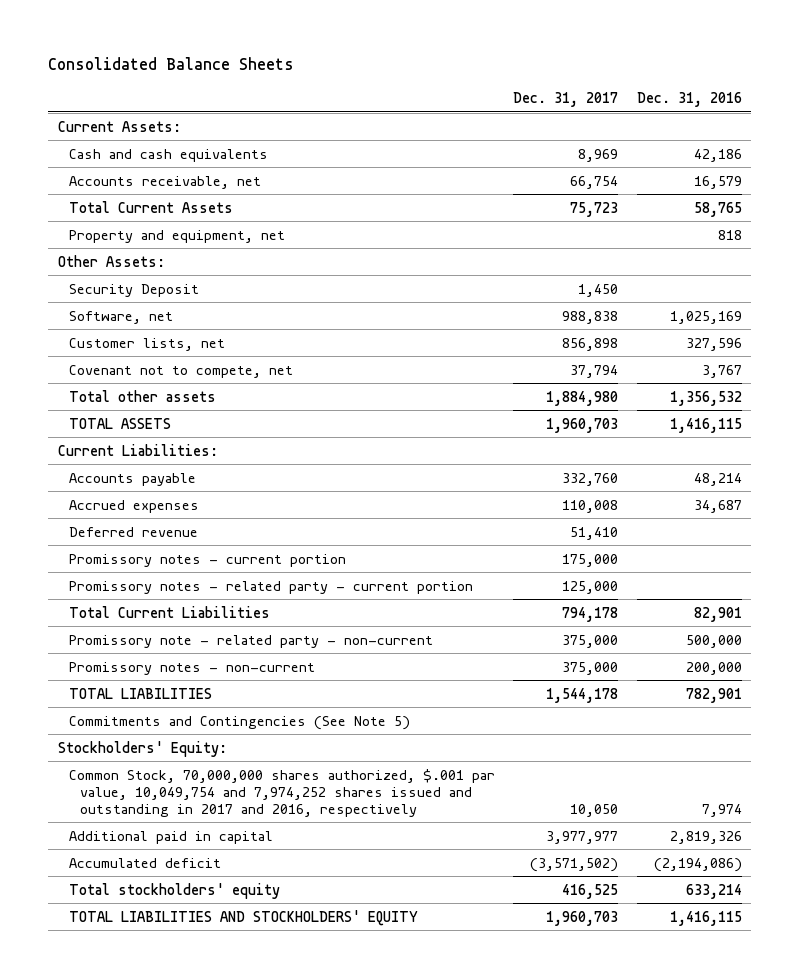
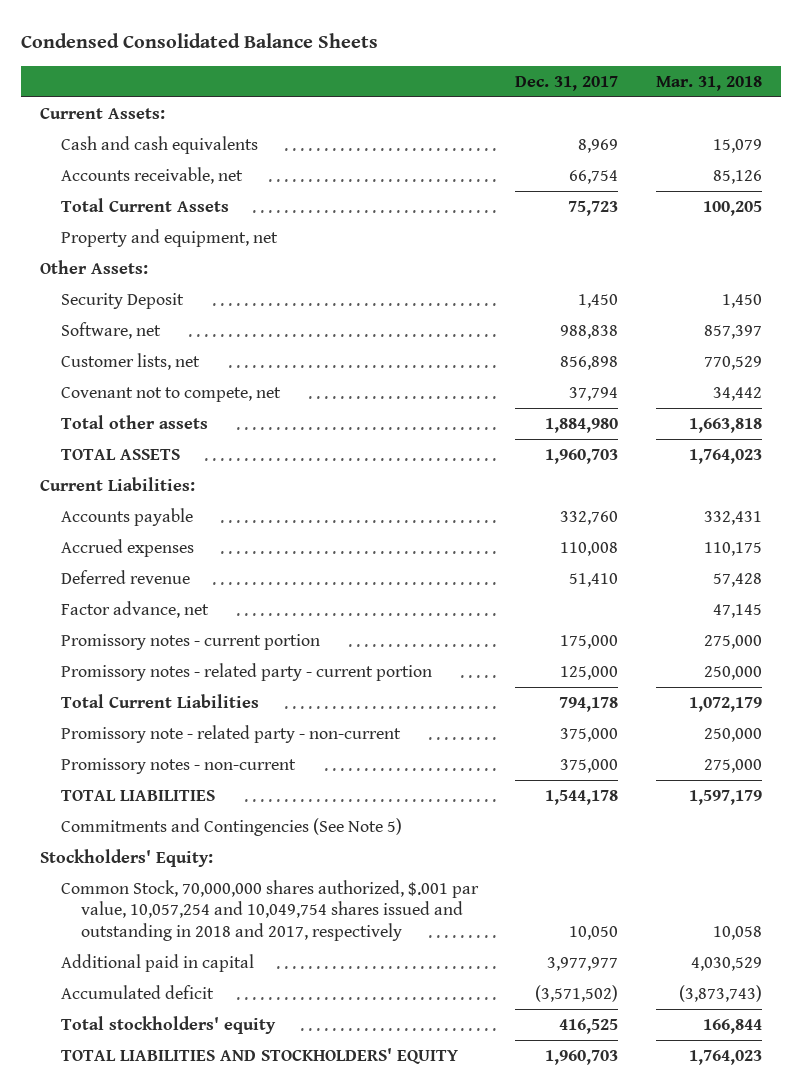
[48,57,295,71] Consolidated Balance Sheets -> [21,33,379,49] Condensed Consolidated Balance Sheets
[636,92,742,108] Dec. 31, 2016 -> none
none -> [656,75,763,91] Mar. 31, 2018
none -> [60,600,209,618] Factor advance, net
[68,768,495,817] Common Stock, 70,000,000 shares authorized, $.001 par value, 10,049,754 and 7,974,252 shares issued and outstanding in 2017 and 2016, respectively -> [60,879,479,941] Common Stock, 70,000,000 shares authorized, $.001 par value, 10,057,254 and 10,049,754 shares issued and outstanding in 2018 and 2017, respectively

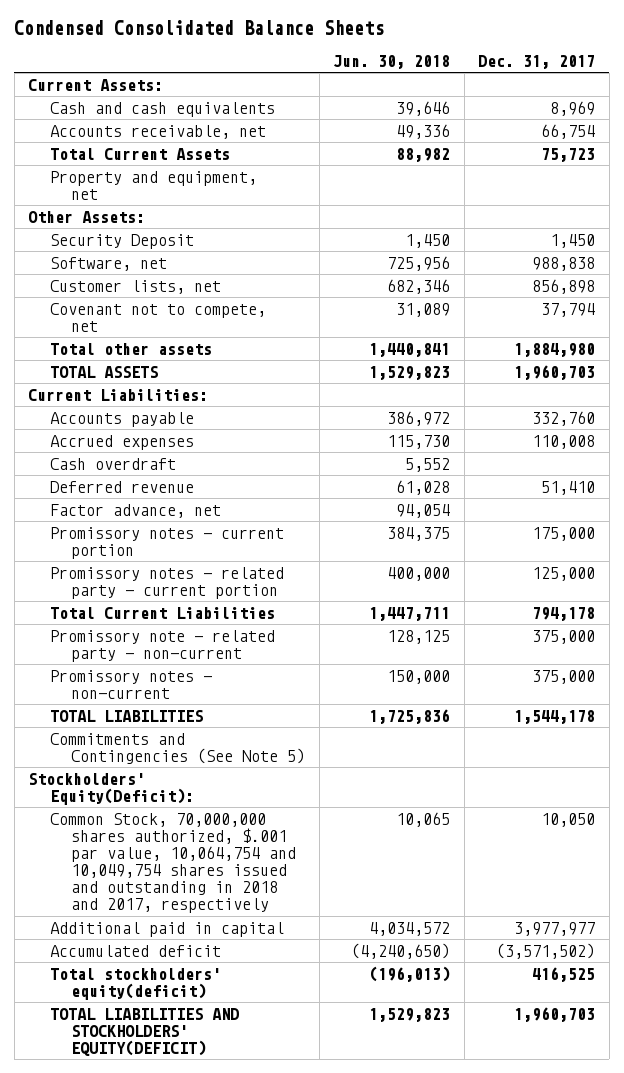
[656,75,763,91] Mar. 31, 2018 -> none
none -> [333,54,451,69] Jun. 30, 2018
none -> [49,457,176,470] Cash overdraft
[40,848,214,867] Stockholders' Equity: -> [28,772,194,805] Stockholders' Equity(Deficit):
[60,879,479,941] Common Stock, 70,000,000 shares authorized, $.001 par value, 10,057,254 and 10,049,754 shares issued and outstanding in 2018 and 2017, respectively -> [49,812,297,914] Common Stock, 70,000,000 shares authorized, $.001 par value, 10,064,754 and 10,049,754 shares issued and outstanding in 2018 and 2017, respectively
[60,1015,276,1034] Total stockholders' equity -> [49,967,221,1000] Total stockholders' equity(deficit)
[60,1047,458,1064] TOTAL LIABILITIES AND STOCKHOLDERS' EQUITY -> [49,1007,239,1056] TOTAL LIABILITIES AND STOCKHOLDERS' EQUITY(DEFICIT)

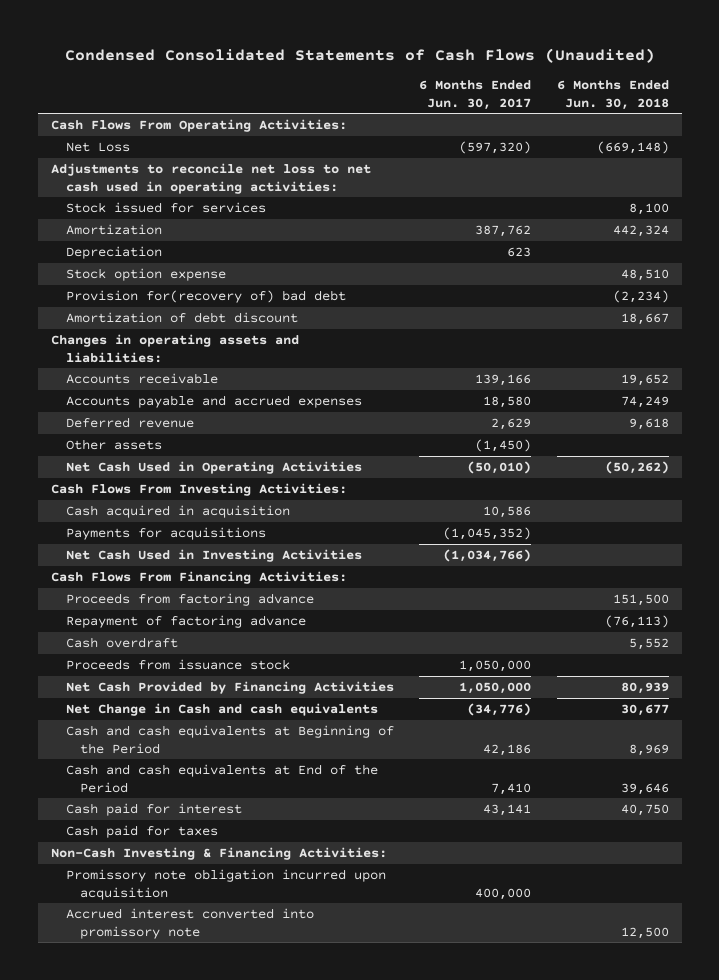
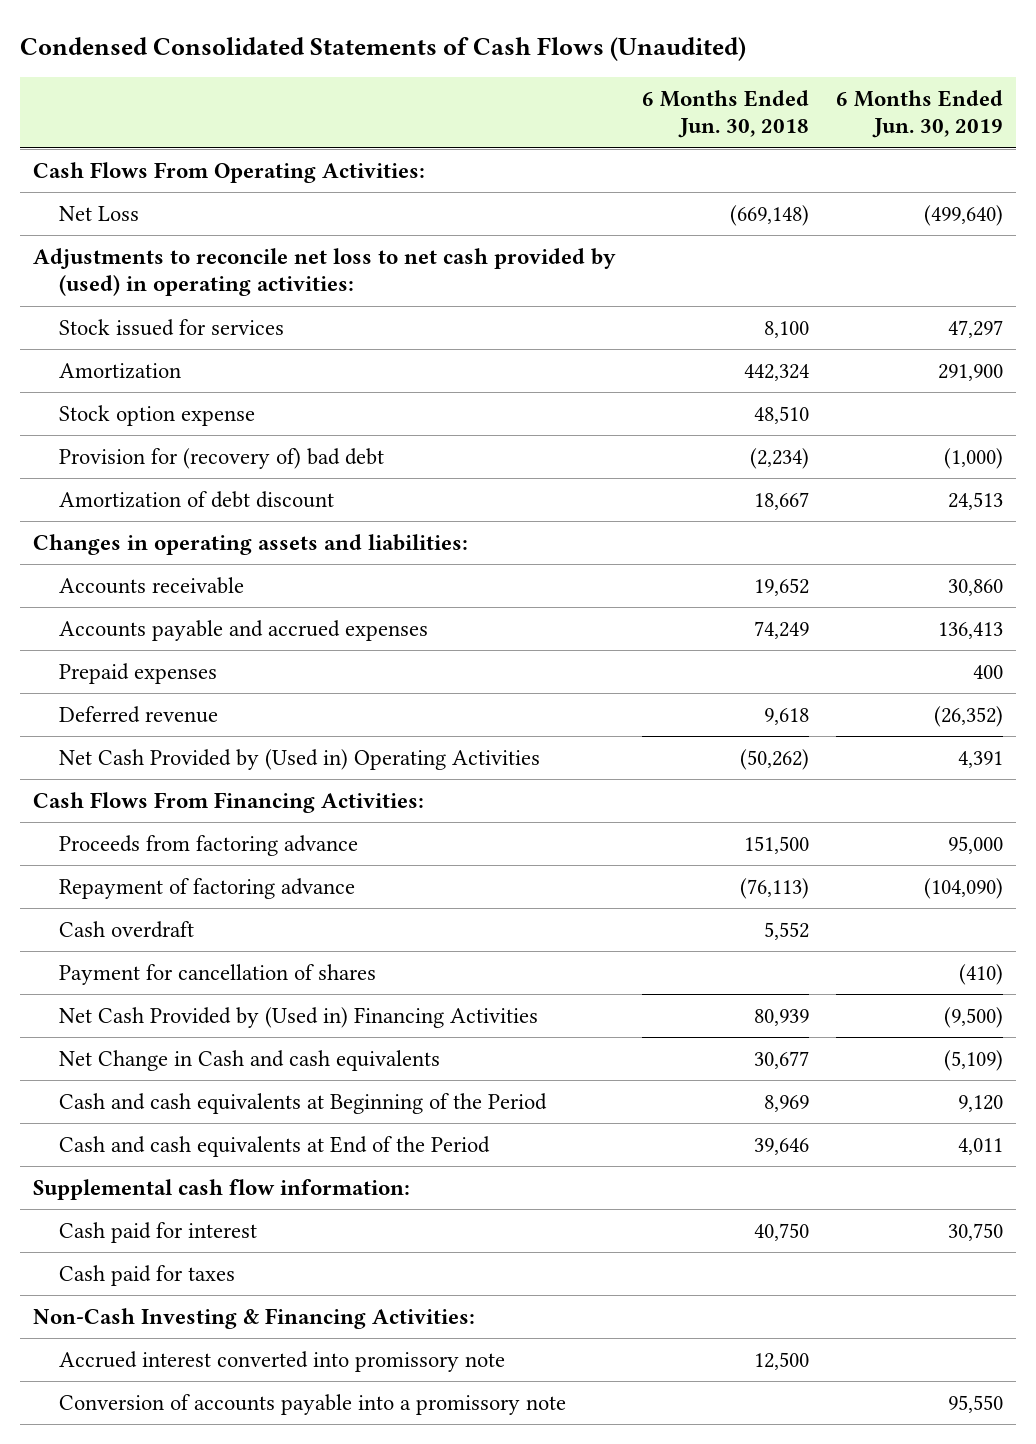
[419,80,532,110] 6 Months Ended Jun. 30, 2017 -> none
none -> [835,89,1003,139] 6 Months Ended Jun. 30, 2019
[50,163,371,194] Adjustments to reconcile net loss to net cash used in operating activities: -> [33,247,617,297] Adjustments to reconcile net loss to net cash provided by (used) in operating activities:
[65,246,162,260] Depreciation -> none
[65,290,346,304] Provision for(recovery of) bad debt -> [58,447,384,469] Provision for (recovery of) bad debt
none -> [58,662,217,684] Prepaid expenses
[65,439,162,451] Other assets -> none
[50,483,347,497] Cash Flows From Investing Activities: -> none
[65,505,290,519] Cash acquired in acquisition -> none
[65,527,266,541] Payments for acquisitions -> none
[65,549,362,563] Net Cash Used in Investing Activities -> none
[65,461,362,475] Net Cash Used in Operating Activities -> [58,748,540,770] Net Cash Provided by (Used in) Operating Activities
[65,659,290,671] Proceeds from issuance stock -> none
none -> [58,963,376,985] Payment for cancellation of shares
[65,681,394,695] Net Cash Provided by Financing Activities -> [58,1006,538,1028] Net Cash Provided by (Used in) Financing Activities
none -> [33,1178,411,1200] Supplemental cash flow information:
[65,869,386,900] Promissory note obligation incurred upon acquisition -> none
none -> [58,1393,566,1415] Conversion of accounts payable into a promissory note

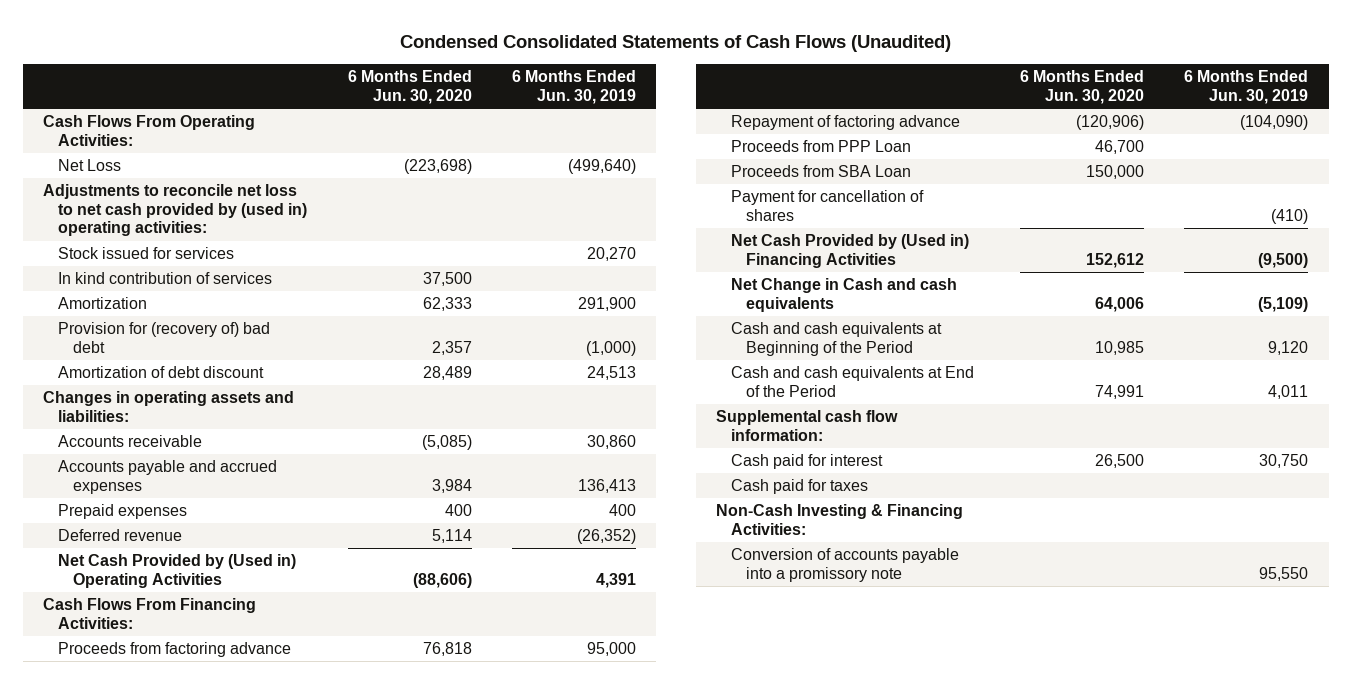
[642,89,810,139] 6 Months Ended Jun. 30, 2018 -> none
none -> [347,70,472,104] 6 Months Ended Jun. 30, 2020
[33,247,617,297] Adjustments to reconcile net loss to net cash provided by (used) in operating activities: -> [43,184,308,237] Adjustments to reconcile net loss to net cash provided by (used in) operating activities:
[947,319,1003,338] 47,297 -> [586,247,636,262] 20,270
none -> [58,272,273,285] In kind contribution of services
[58,404,255,426] Stock option expense -> none
[58,920,194,938] Cash overdraft -> none
none -> [730,140,911,153] Proceeds from PPP Loan
none -> [730,165,911,178] Proceeds from SBA Loan
[58,1350,505,1372] Accrued interest converted into promissory note -> none

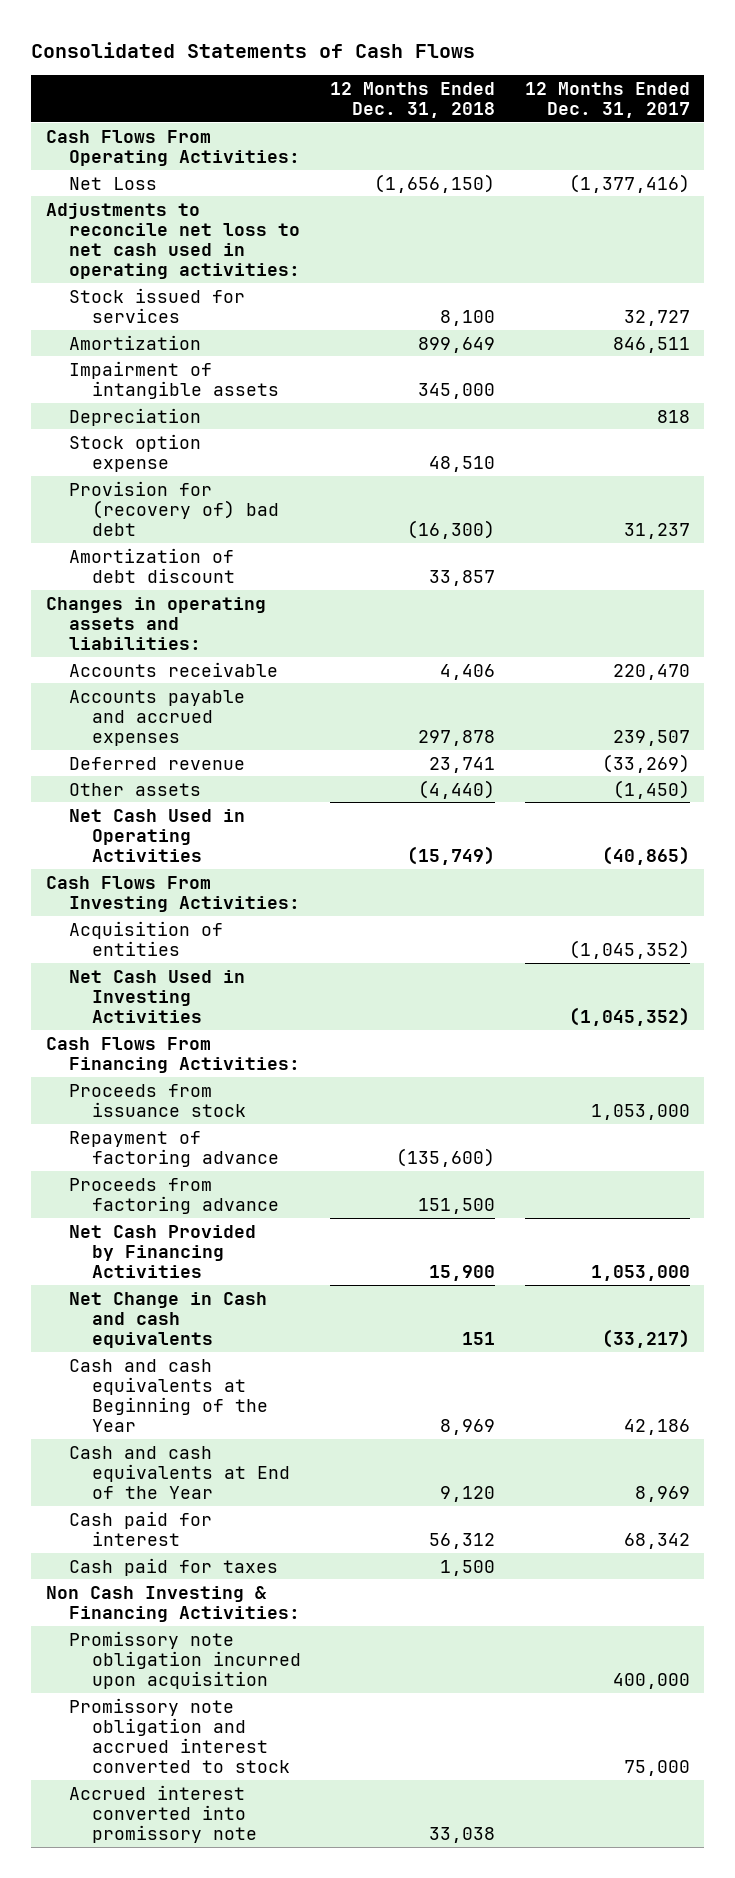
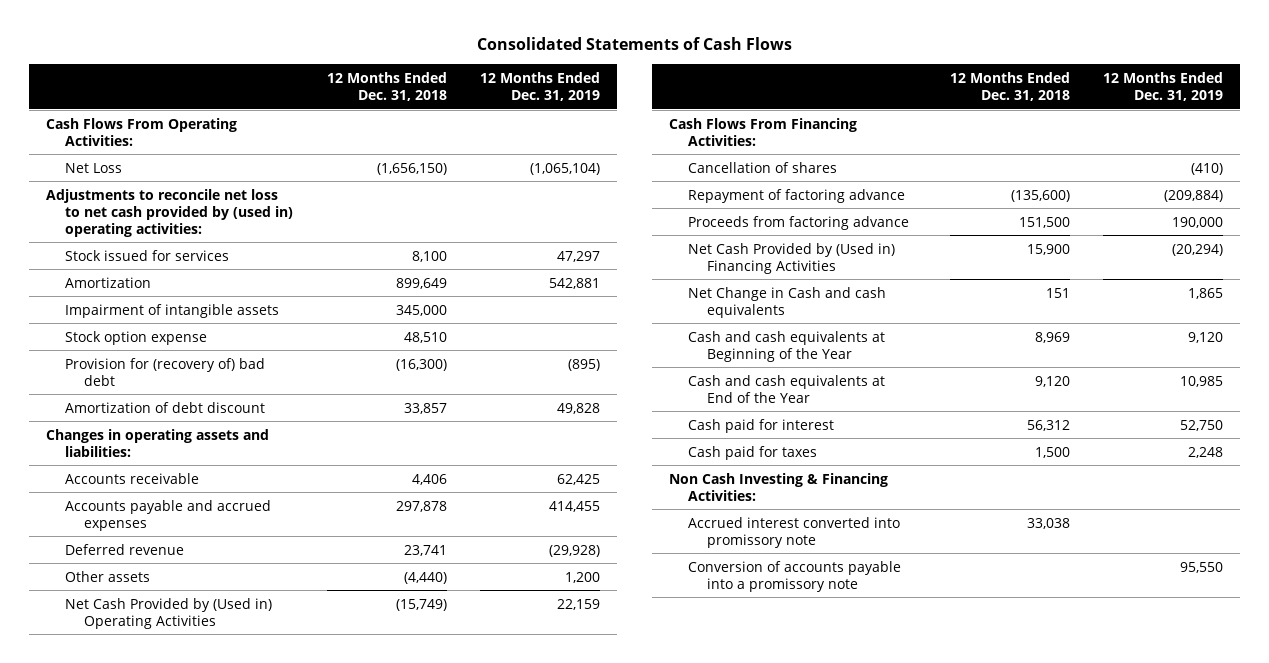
[524,81,690,118] 12 Months Ended Dec. 31, 2017 -> none
none -> [480,71,601,101] 12 Months Ended Dec. 31, 2019
[45,202,300,280] Adjustments to reconcile net loss to net cash used in operating activities: -> [45,188,293,237] Adjustments to reconcile net loss to net cash provided by (used in) operating activities:
[68,407,201,426] Depreciation -> none
[45,875,300,912] Cash Flows From Investing Activities: -> none
[68,920,223,956] Acquisition of entities -> none
[68,969,245,1023] Net Cash Used in Investing Activities -> none
[68,808,245,862] Net Cash Used in Operating Activities -> [64,597,272,629] Net Cash Provided by (Used in) Operating Activities
[68,1083,246,1117] Proceeds from issuance stock -> none
none -> [687,161,837,173] Cancellation of shares
[68,1224,256,1278] Net Cash Provided by Financing Activities -> [687,242,895,274] Net Cash Provided by (Used in) Financing Activities
[68,1630,301,1689] Promissory note obligation incurred upon acquisition -> none
[68,1697,290,1774] Promissory note obligation and accrued interest converted to stock -> none
none -> [687,560,901,592] Conversion of accounts payable into a promissory note

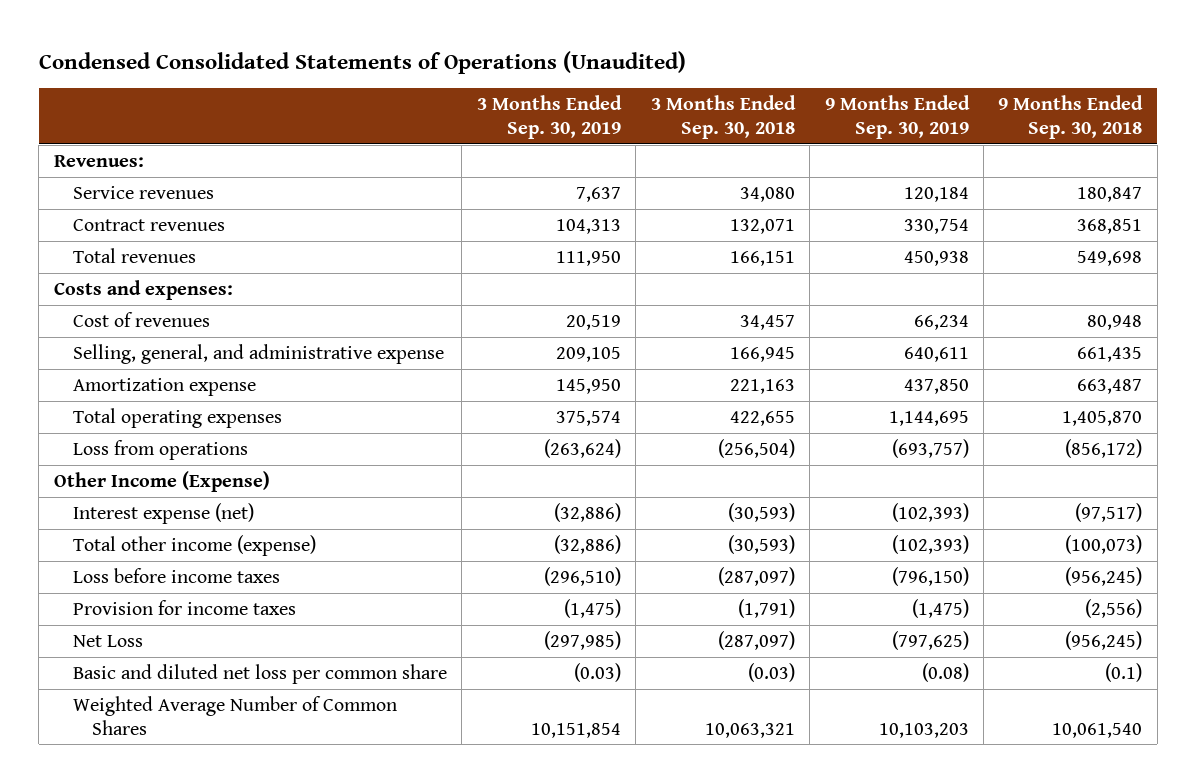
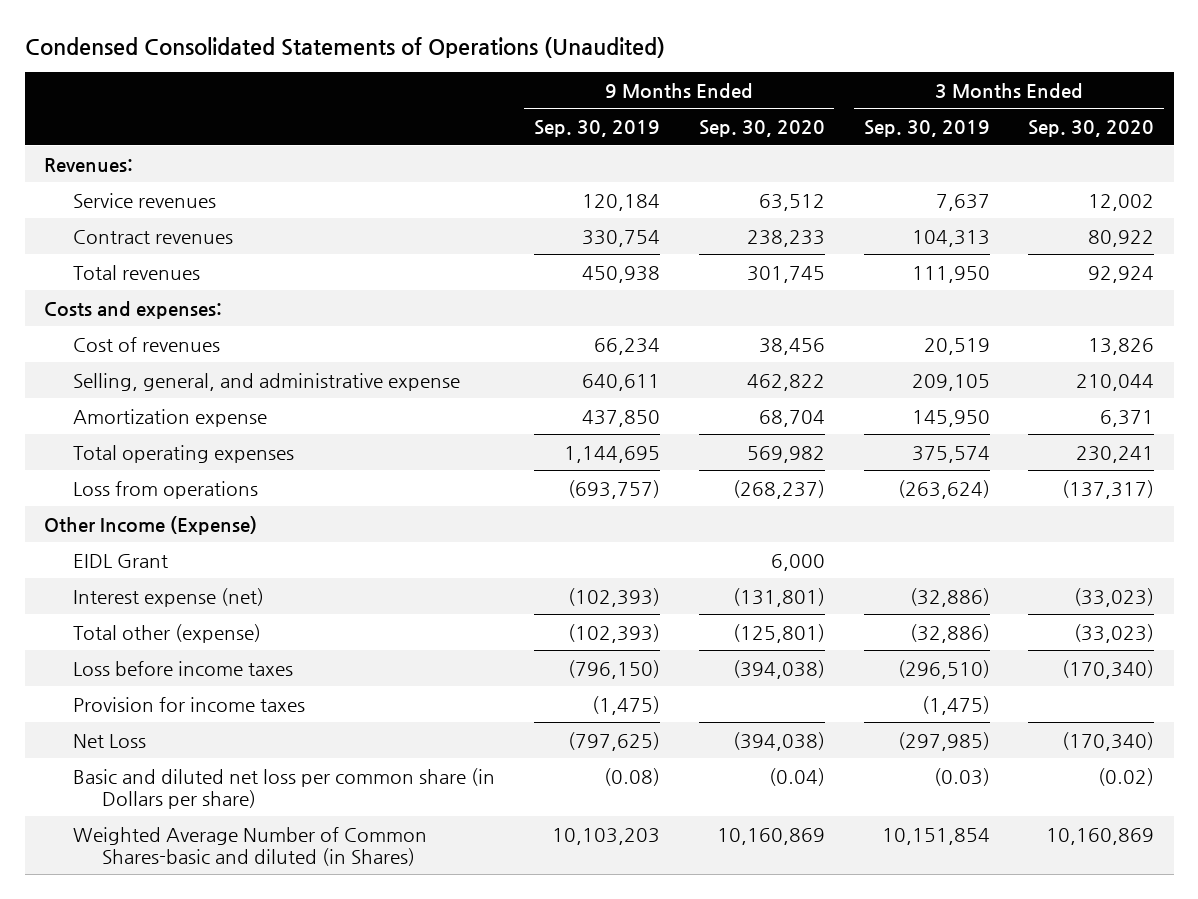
[650,95,796,139] 3 Months Ended Sep. 30, 2018 -> none
[998,95,1144,139] 9 Months Ended Sep. 30, 2018 -> none
none -> [698,120,825,138] Sep. 30, 2020
none -> [1028,120,1155,138] Sep. 30, 2020
none -> [73,553,169,568] EIDL Grant
[72,534,316,556] Total other income (expense) -> [73,623,262,643] Total other (expense)
[72,663,447,684] Basic and diluted net loss per common share -> [73,767,496,809] Basic and diluted net loss per common share (in Dollars per share)
[72,695,397,735] Weighted Average Number of Common Shares -> [73,826,428,866] Weighted Average Number of Common Shares-basic and diluted (in Shares)

